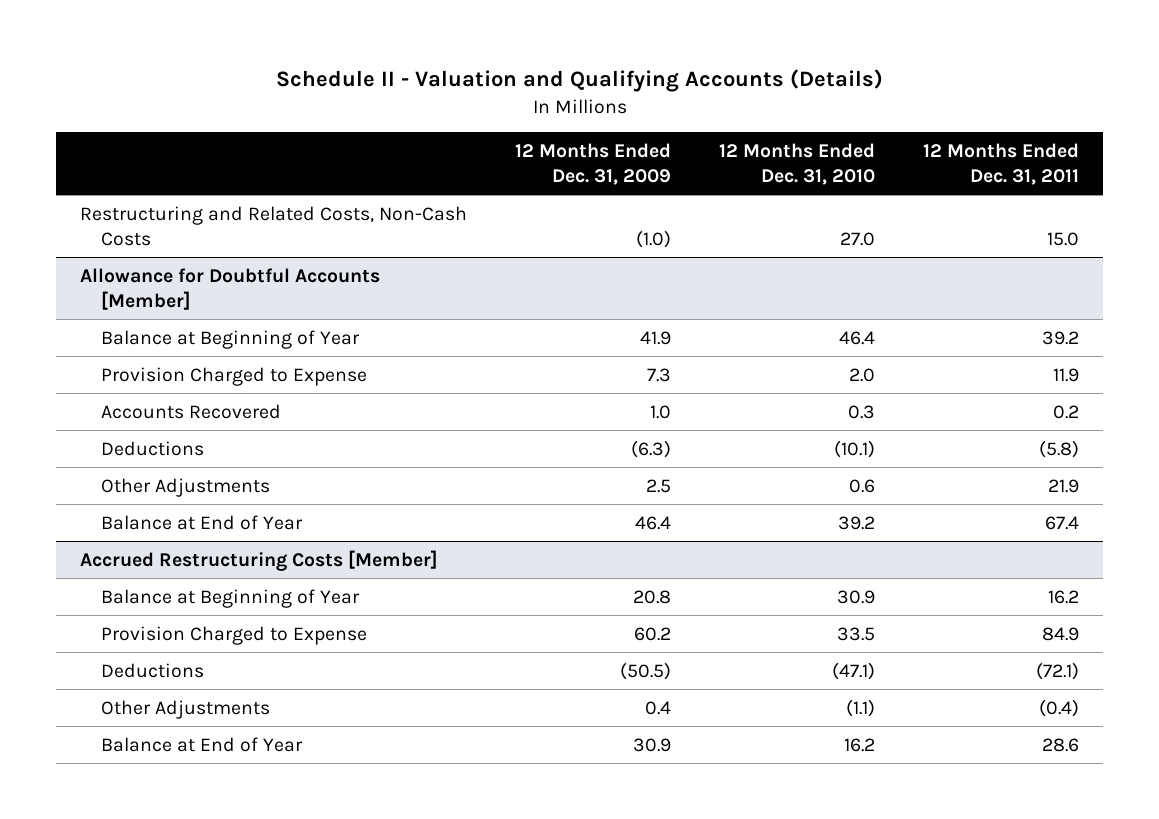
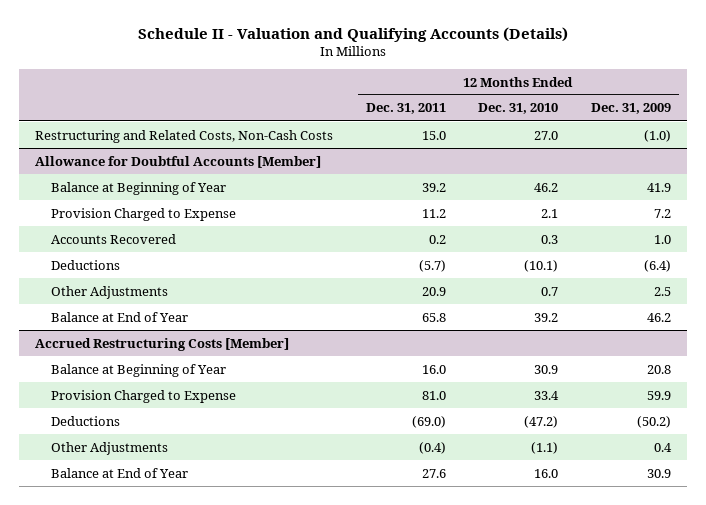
[839,330,876,345] 46.4 -> [534,182,559,192] 46.2
[647,367,672,382] 7.3 -> [654,208,672,218] 7.2
[849,367,876,382] 2.0 -> [541,208,559,218] 2.1
[1053,367,1080,382] 11.9 -> [421,208,446,218] 11.2
[631,439,672,458] (6.3) -> [644,259,672,272] (6.4)
[1039,439,1080,458] (5.8) -> [418,259,446,272] (5.7)
[849,478,876,493] 0.6 -> [541,286,559,296] 0.7
[1048,478,1080,493] 21.9 -> [421,286,446,296] 20.9
[635,515,672,530] 46.4 -> [647,312,672,322] 46.2
[1045,515,1080,530] 67.4 -> [421,312,446,322] 65.8
[1048,589,1080,604] 16.2 -> [421,364,446,374] 16.0
[634,626,672,641] 60.2 -> [647,390,672,400] 59.9
[837,626,876,641] 33.5 -> [534,390,560,400] 33.4
[1042,626,1080,641] 84.9 -> [421,390,446,400] 81.0
[620,661,672,680] (50.5) -> [637,415,672,428] (50.2)
[832,661,876,680] (47.1) -> [524,415,559,428] (47.2)
[1036,661,1080,680] (72.1) -> [411,415,446,428] (69.0)
[844,737,876,752] 16.2 -> [534,468,559,478] 16.0
[1042,737,1080,752] 28.6 -> [421,468,446,478] 27.6

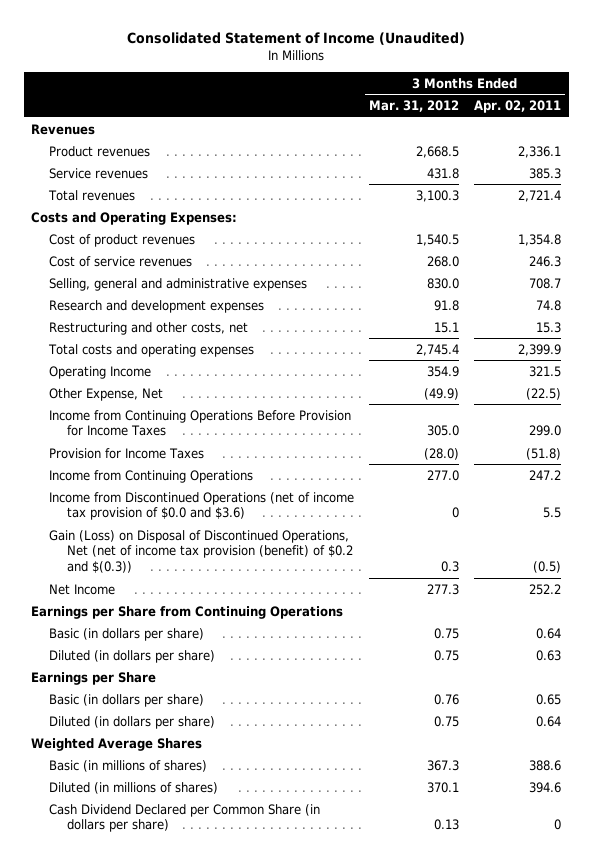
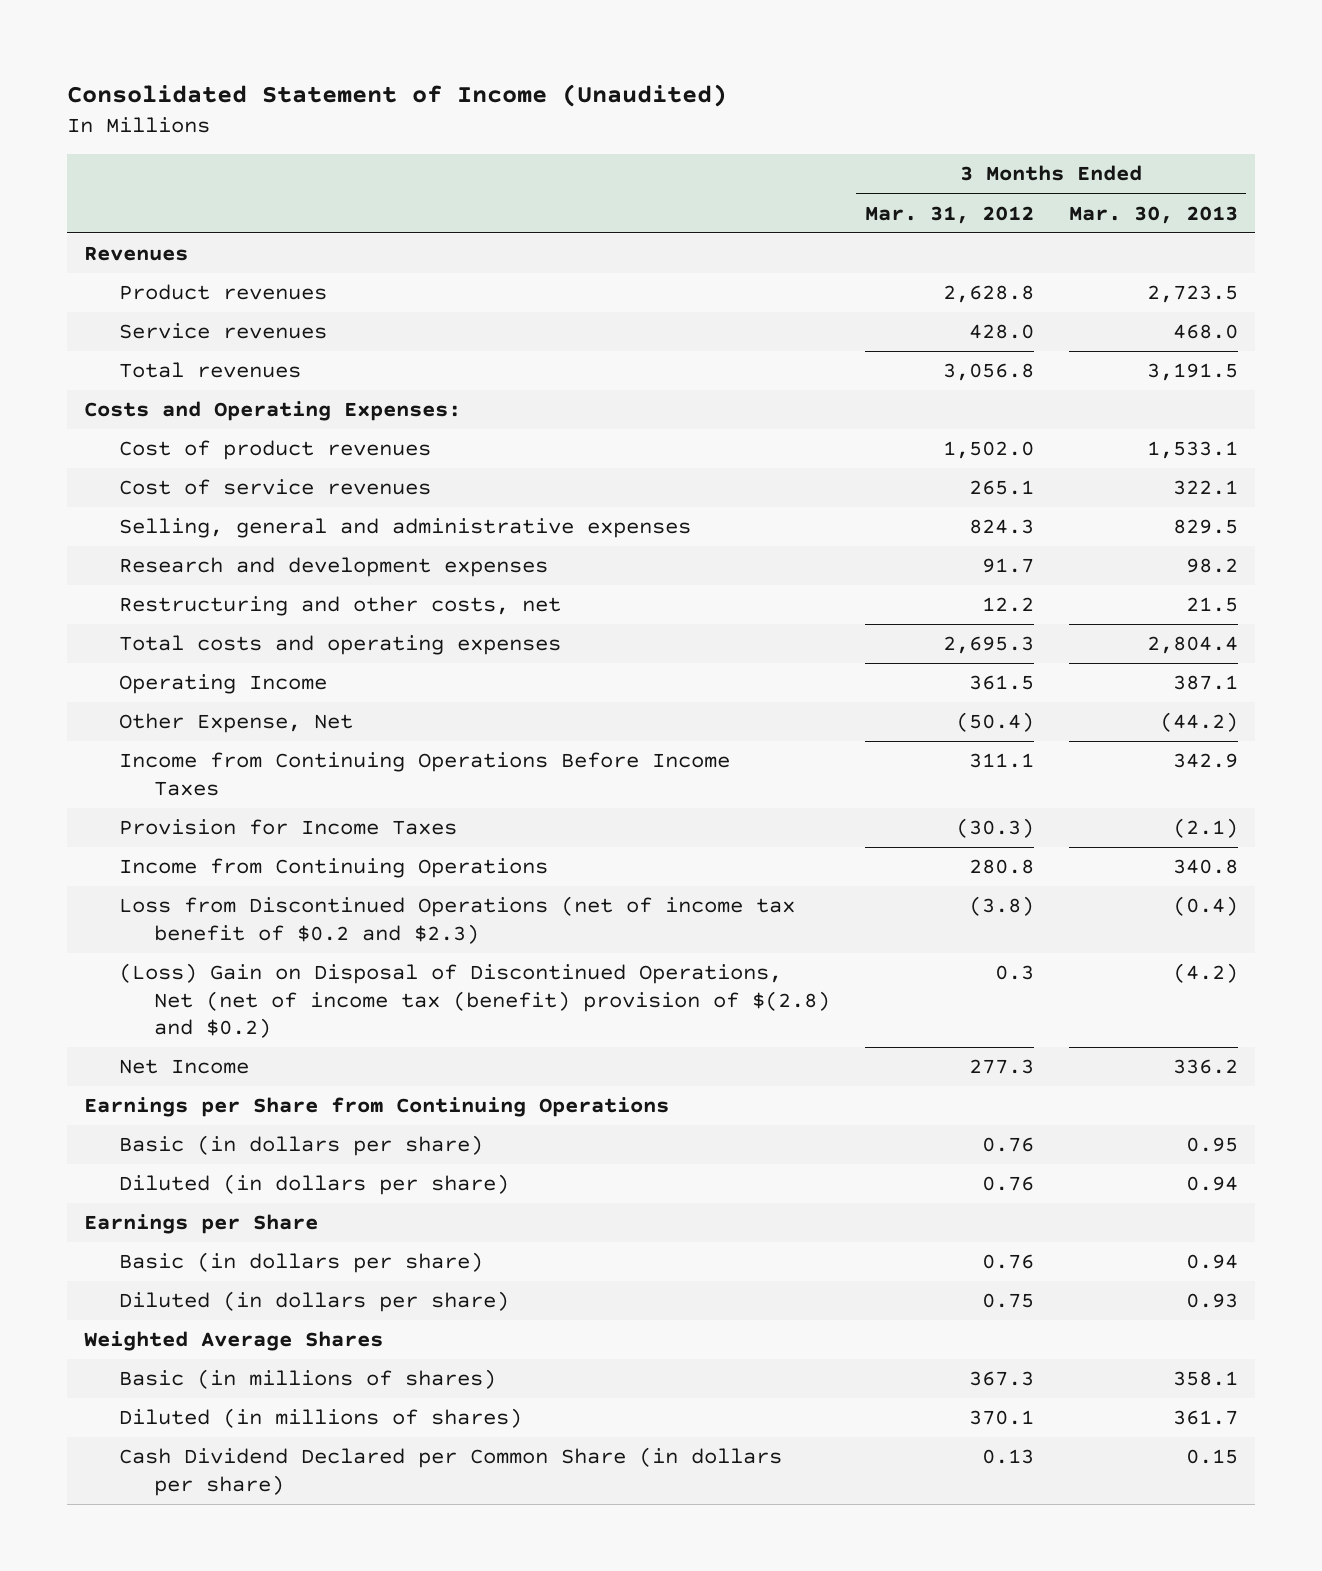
[474,100,562,114] Apr. 02, 2011 -> none
none -> [1068,205,1238,224] Mar. 30, 2013
[416,145,460,158] 2,668.5 -> [942,285,1034,304] 2,628.8
[427,167,460,179] 431.8 -> [968,324,1034,340] 428.0
[416,189,460,202] 3,100.3 -> [942,363,1034,382] 3,056.8
[416,233,460,246] 1,540.5 -> [942,441,1034,460] 1,502.0
[427,255,460,267] 268.0 -> [968,480,1034,496] 265.1
[427,277,460,289] 830.0 -> [968,519,1034,535] 824.3
[434,299,460,311] 91.8 -> [981,558,1034,574] 91.7
[434,321,460,333] 15.1 -> [981,597,1034,613] 12.2
[416,343,460,356] 2,745.4 -> [942,636,1034,655] 2,695.3
[427,365,460,377] 354.9 -> [968,675,1034,691] 361.5
[424,387,460,400] (49.9) -> [955,712,1034,733] (50.4)
[49,409,352,437] Income from Continuing Operations Before Provision for Income Taxes -> [119,752,731,796] Income from Continuing Operations Before Income Taxes
[427,425,460,437] 305.0 -> [968,753,1034,769] 311.1
[424,447,460,460] (28.0) -> [955,818,1034,839] (30.3)
[427,469,460,481] 277.0 -> [968,859,1034,875] 280.8
[49,491,355,521] Income from Discontinued Operations (net of income tax provision of $0.0 and $3.6) -> [119,896,796,944] Loss from Discontinued Operations (net of income tax benefit of $0.2 and $2.3)
[452,507,460,519] 0 -> [968,896,1034,917] (3.8)
[49,529,354,574] Gain (Loss) on Disposal of Discontinued Operations, Net (net of income tax provision (benefit) of $0.2 and $(0.3)) -> [119,963,831,1039] (Loss) Gain on Disposal of Discontinued Operations, Net (net of income tax (benefit) provision of $(2.8) and $0.2)
[434,627,460,639] 0.75 -> [981,1137,1034,1153] 0.76
[434,649,460,661] 0.75 -> [981,1176,1034,1192] 0.76

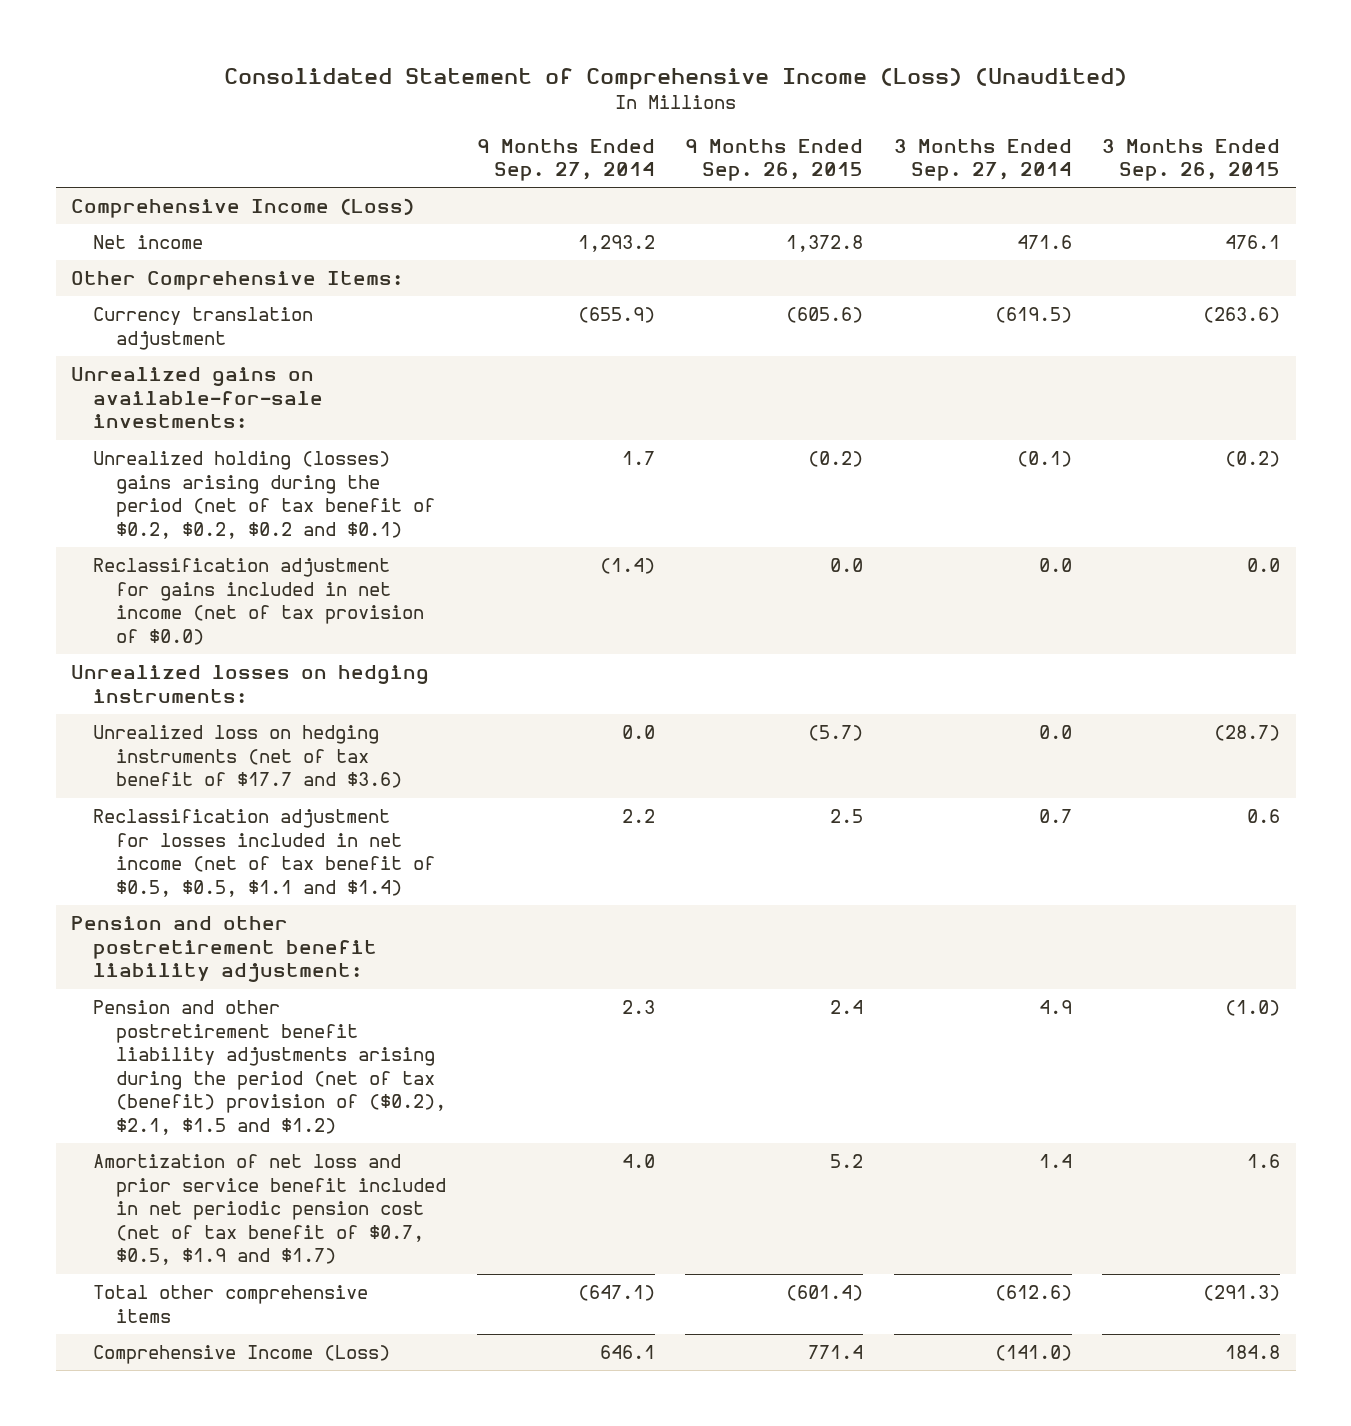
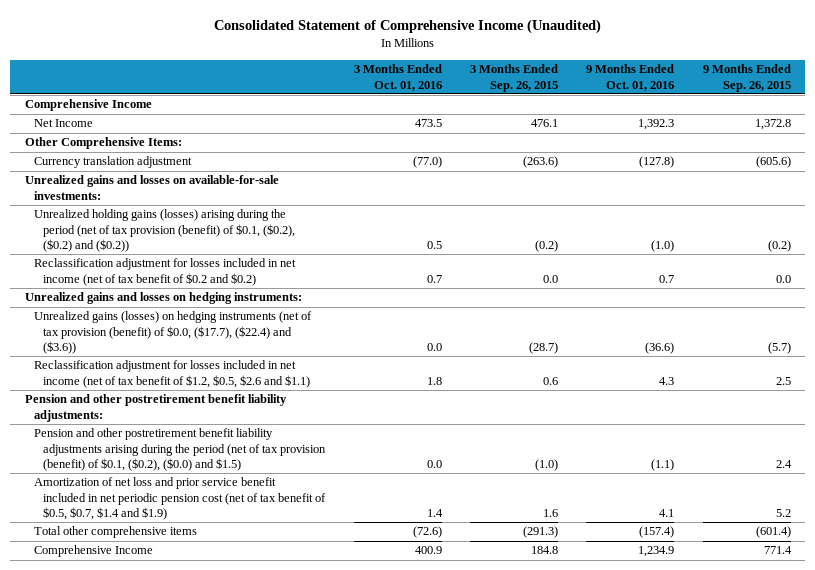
[223,68,1127,91] Consolidated Statement of Comprehensive Income (Loss) (Unaudited) -> [213,19,601,35] Consolidated Statement of Comprehensive Income (Unaudited)
[476,138,655,182] 9 Months Ended Sep. 27, 2014 -> none
[893,138,1072,182] 3 Months Ended Sep. 27, 2014 -> none
none -> [353,64,442,91] 3 Months Ended Oct. 01, 2016
none -> [586,64,675,91] 9 Months Ended Oct. 01, 2016
[70,198,414,219] Comprehensive Income (Loss) -> [24,99,152,112] Comprehensive Income
[93,235,204,250] Net income -> [33,119,93,128] Net Income
[70,367,324,429] Unrealized gains on available-for-sale investments: -> [24,175,279,200] Unrealized gains and losses on available-for-sale investments:
[93,451,436,539] Unrealized holding (losses) gains arising during the period (net of tax benefit of $0.2, $0.2, $0.2 and $0.1) -> [33,209,296,253] Unrealized holding gains (losses) arising during the period (net of tax provision (benefit) of $0.1, ($0.2), ($0.2) and ($0.2))
[93,558,425,645] Reclassification adjustment for gains included in net income (net of tax provision of $0.0) -> [33,258,296,286] Reclassification adjustment for losses included in net income (net of tax benefit of $0.2 and $0.2)
[70,665,429,703] Unrealized losses on hedging instruments: -> [24,292,302,305] Unrealized gains and losses on hedging instruments:
[93,725,403,789] Unrealized loss on hedging instruments (net of tax benefit of $17.7 and $3.6) -> [33,311,312,355] Unrealized gains (losses) on hedging instruments (net of tax provision (benefit) of $0.0, ($17.7), ($22.4) and ($3.6))
[93,809,436,897] Reclassification adjustment for losses included in net income (net of tax benefit of $0.5, $0.5, $1.1 and $1.4) -> [33,360,311,388] Reclassification adjustment for losses included in net income (net of tax benefit of $1.2, $0.5, $2.6 and $1.1)
[70,916,378,983] Pension and other postretirement benefit liability adjustment: -> [24,394,287,422] Pension and other postretirement benefit liability adjustments:
[93,1000,447,1136] Pension and other postretirement benefit liability adjustments arising during the period (net of tax (benefit) provision of ($0.2), $2.1, $1.5 and $1.2) -> [33,428,327,472] Pension and other postretirement benefit liability adjustments arising during the period (net of tax provision (benefit) of $0.1, ($0.2), ($0.0) and $1.5)
[93,1154,447,1266] Amortization of net loss and prior service benefit included in net periodic pension cost (net of tax benefit of $0.7, $0.5, $1.9 and $1.7) -> [33,477,327,521] Amortization of net loss and prior service benefit included in net periodic pension cost (net of tax benefit of $0.5, $0.7, $1.4 and $1.9)
[93,1345,391,1365] Comprehensive Income (Loss) -> [33,545,153,558] Comprehensive Income

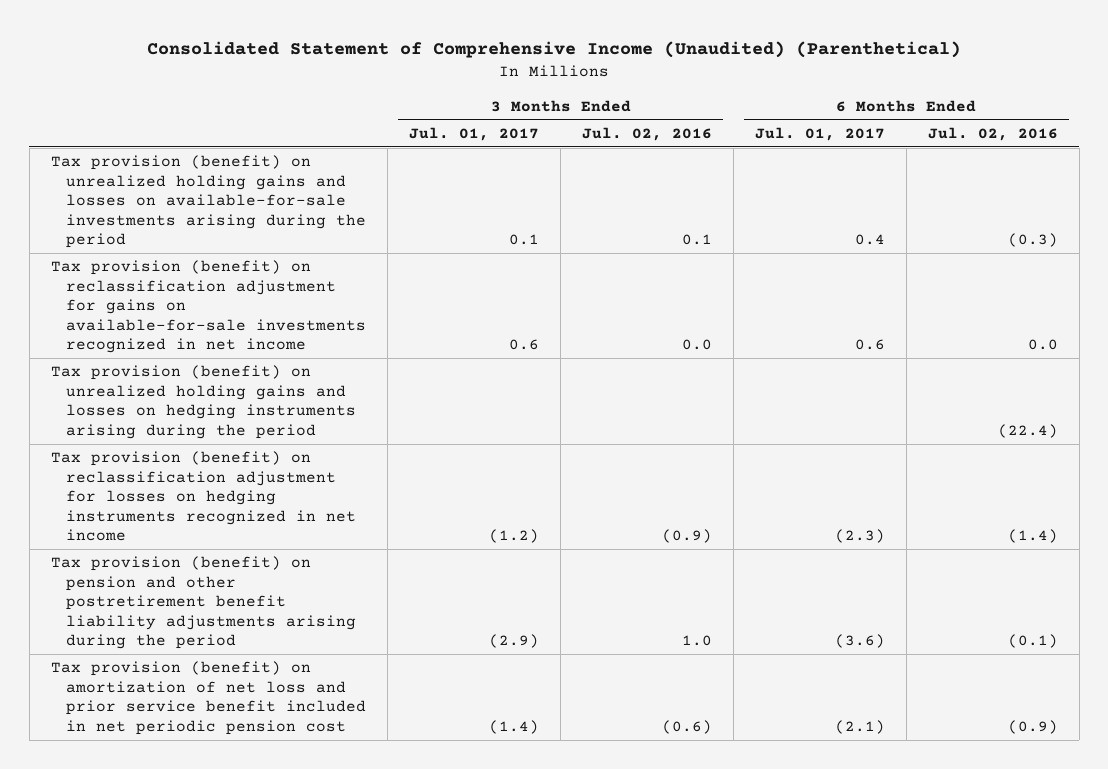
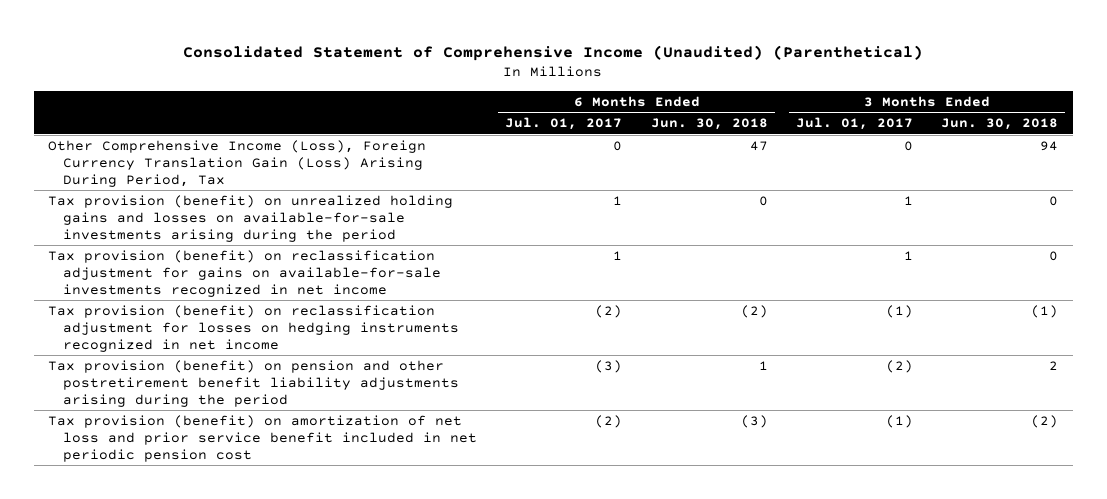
[582,126,713,141] Jul. 02, 2016 -> none
[927,126,1058,141] Jul. 02, 2016 -> none
none -> [650,118,768,131] Jun. 30, 2018
none -> [941,118,1059,131] Jun. 30, 2018
[50,365,357,439] Tax provision (benefit) on unrealized holding gains and losses on hedging instruments arising during the period -> none
none -> [48,140,427,187] Other Comprehensive Income (Loss), Foreign Currency Translation Gain (Loss) Arising During Period, Tax
[509,234,540,246] 0.1 -> [904,196,914,206] 1
[854,234,885,246] 0.4 -> [613,196,623,206] 1
[509,339,540,351] 0.6 -> [904,251,914,261] 1
[854,339,885,351] 0.6 -> [613,251,623,261] 1
[489,529,540,544] (1.2) -> [886,305,914,319] (1)
[834,529,885,544] (2.3) -> [595,305,623,319] (2)
[489,634,540,649] (2.9) -> [886,360,914,374] (2)
[834,634,885,649] (3.6) -> [595,360,623,374] (3)
[489,719,540,734] (1.4) -> [886,415,914,429] (1)
[834,719,885,734] (2.1) -> [595,415,623,429] (2)

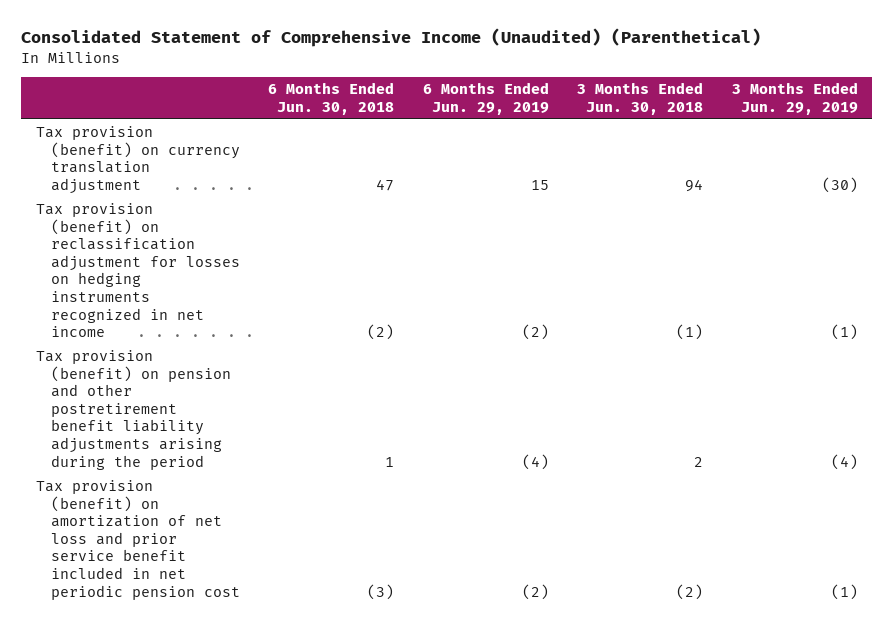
[505,117,623,131] Jul. 01, 2017 -> none
[796,117,914,131] Jul. 01, 2017 -> none
none -> [422,82,549,115] 6 Months Ended Jun. 29, 2019
none -> [731,82,858,115] 3 Months Ended Jun. 29, 2019
[48,195,454,242] Tax provision (benefit) on unrealized holding gains and losses on available-for-sale investments arising during the period -> none
[48,250,442,297] Tax provision (benefit) on reclassification adjustment for gains on available-for-sale investments recognized in net income -> none
[48,140,427,187] Other Comprehensive Income (Loss), Foreign Currency Translation Gain (Loss) Arising During Period, Tax -> [35,126,240,194] Tax provision (benefit) on currency translation adjustment

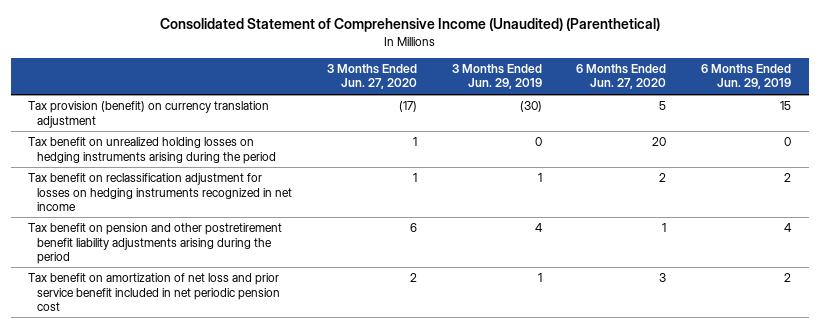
[268,82,395,115] 6 Months Ended Jun. 30, 2018 -> none
[577,82,704,115] 3 Months Ended Jun. 30, 2018 -> none
none -> [326,64,417,90] 3 Months Ended Jun. 27, 2020
none -> [576,64,667,90] 6 Months Ended Jun. 27, 2020
none -> [28,137,276,164] Tax benefit on unrealized holding losses on hedging instruments arising during the period
[35,203,240,338] Tax provision (benefit) on reclassification adjustment for losses on hedging instruments recognized in net income -> [28,173,292,211] Tax benefit on reclassification adjustment for losses on hedging instruments recognized in net income
[521,324,549,341] (2) -> [784,173,792,183] 2
[830,324,858,341] (1) -> [537,173,542,183] 1
[35,350,231,470] Tax provision (benefit) on pension and other postretirement benefit liability adjustments arising during the period -> [28,223,283,264] Tax benefit on pension and other postretirement benefit liability adjustments arising during the period
[521,453,549,470] (4) -> [784,223,793,233] 4
[830,453,858,470] (4) -> [534,223,543,233] 4
[35,480,240,600] Tax provision (benefit) on amortization of net loss and prior service benefit included in net periodic pension cost -> [28,273,280,311] Tax benefit on amortization of net loss and prior service benefit included in net periodic pension cost
[521,583,549,600] (2) -> [784,273,792,283] 2
[830,583,858,600] (1) -> [537,273,542,283] 1

